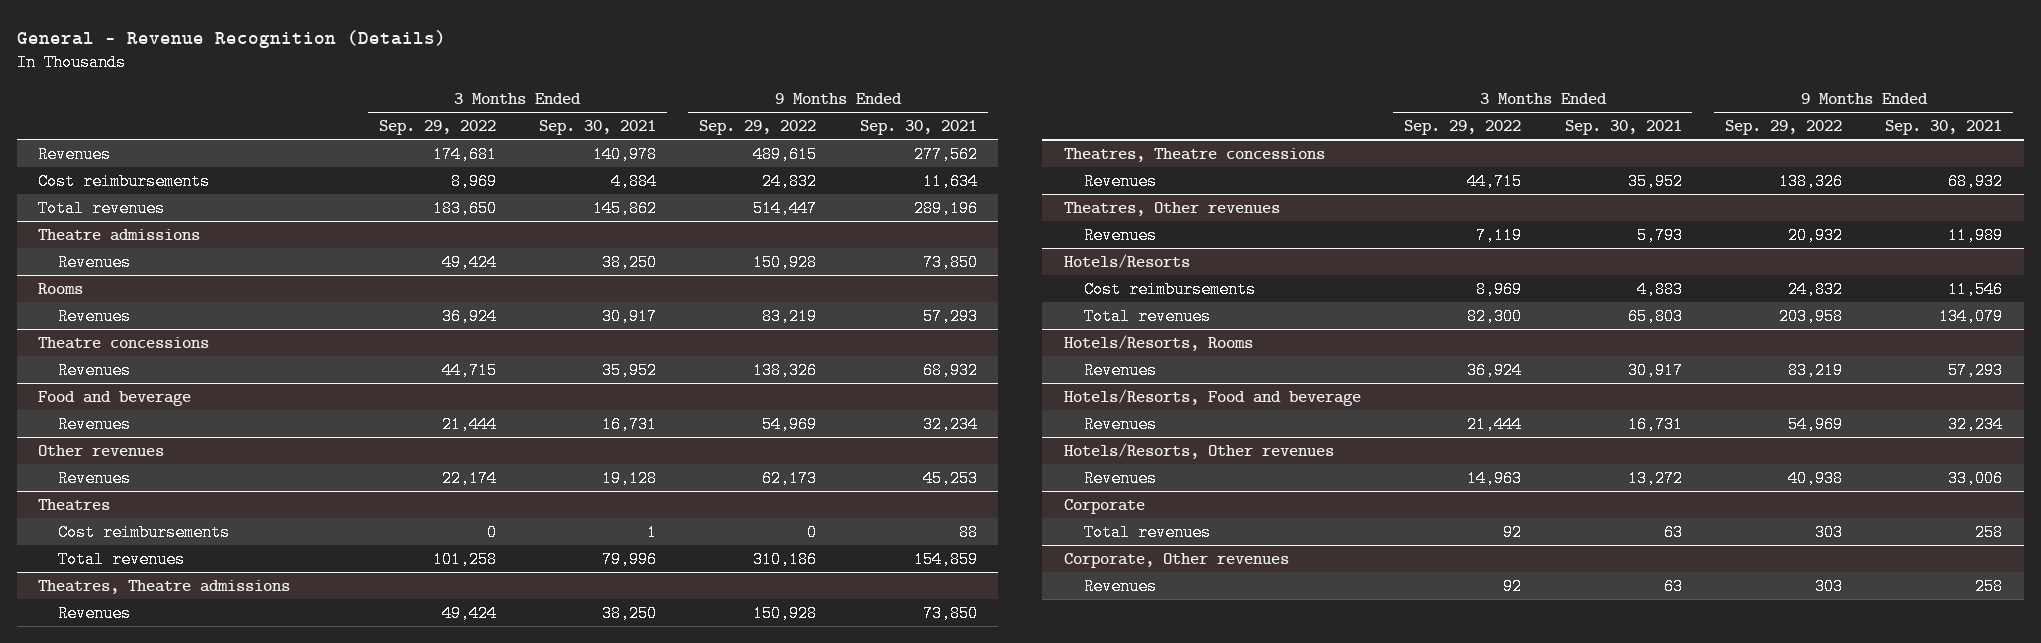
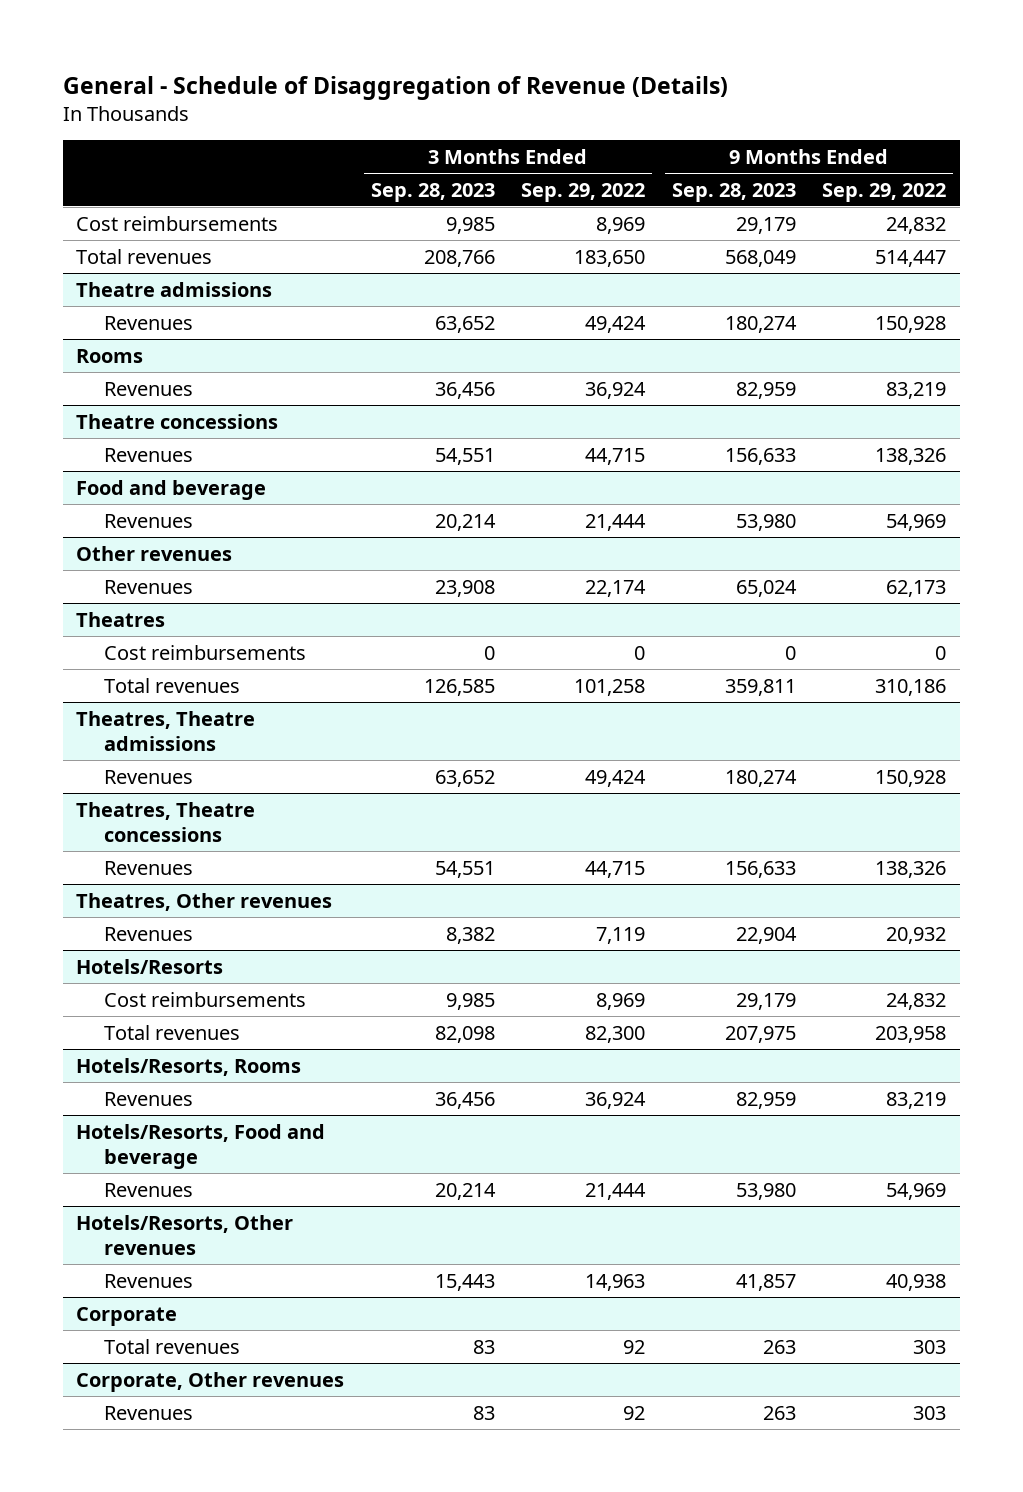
[16,29,446,48] General - Revenue Recognition (Details) -> [63,75,729,100] General - Schedule of Disaggregation of Revenue (Details)
[538,120,656,136] Sep. 30, 2021 -> none
[859,120,977,136] Sep. 30, 2021 -> none
none -> [370,182,495,202] Sep. 28, 2023
none -> [671,182,796,202] Sep. 28, 2023
[38,145,112,163] Revenues -> none

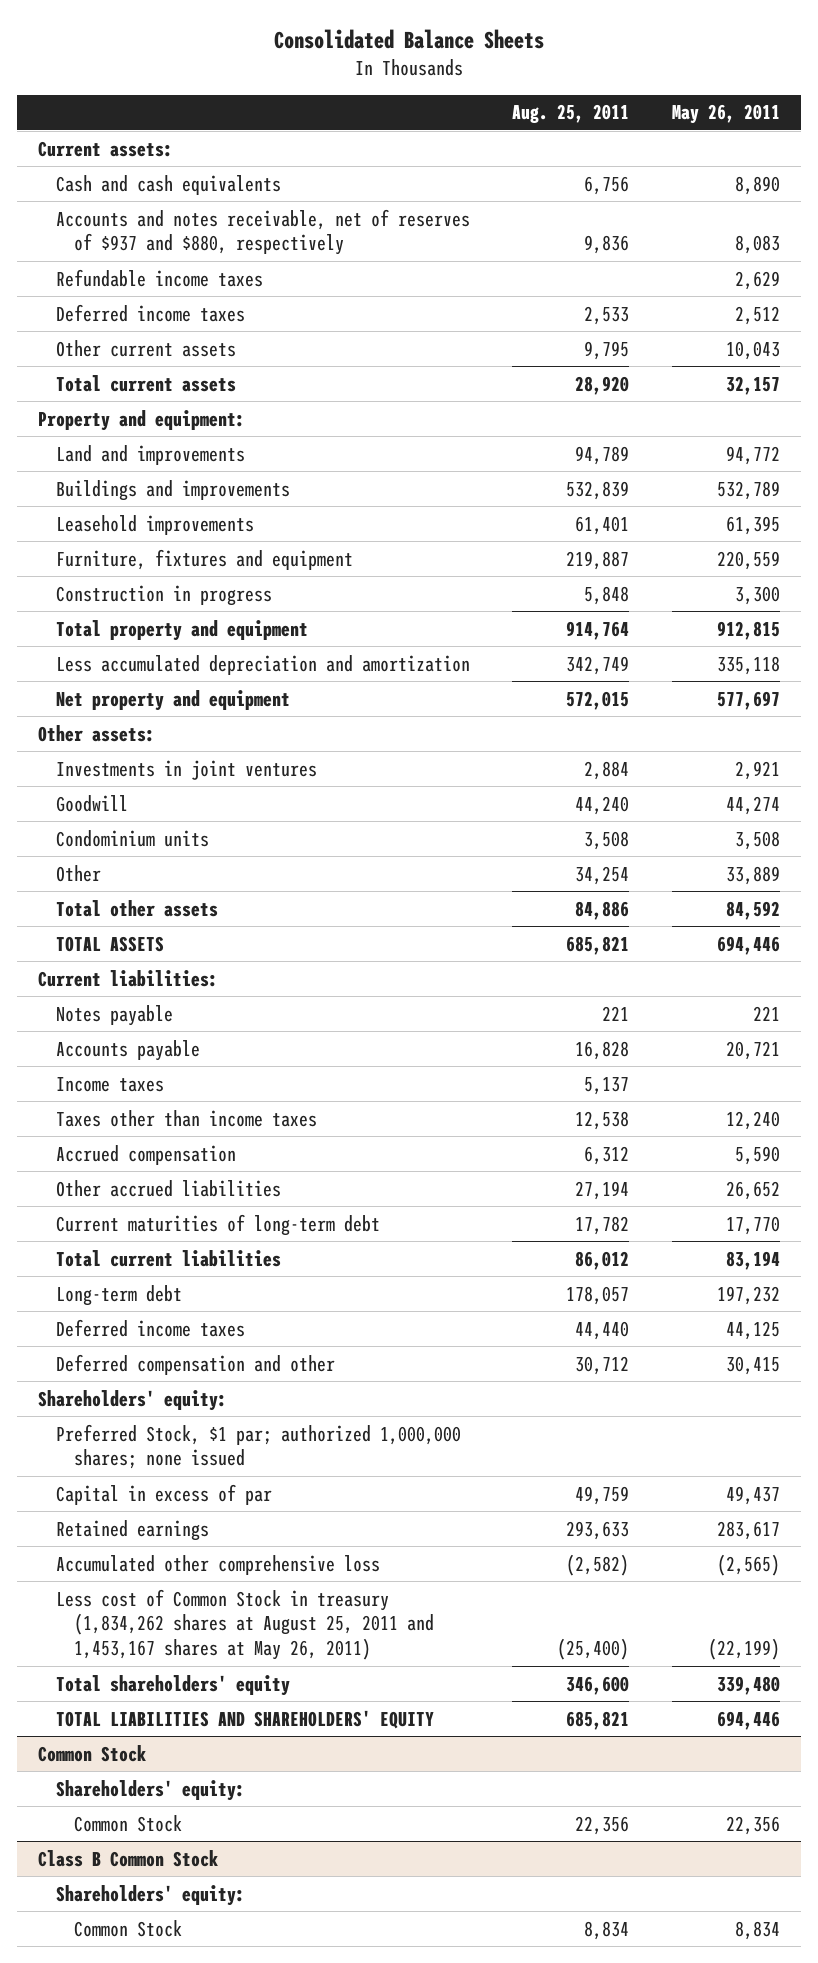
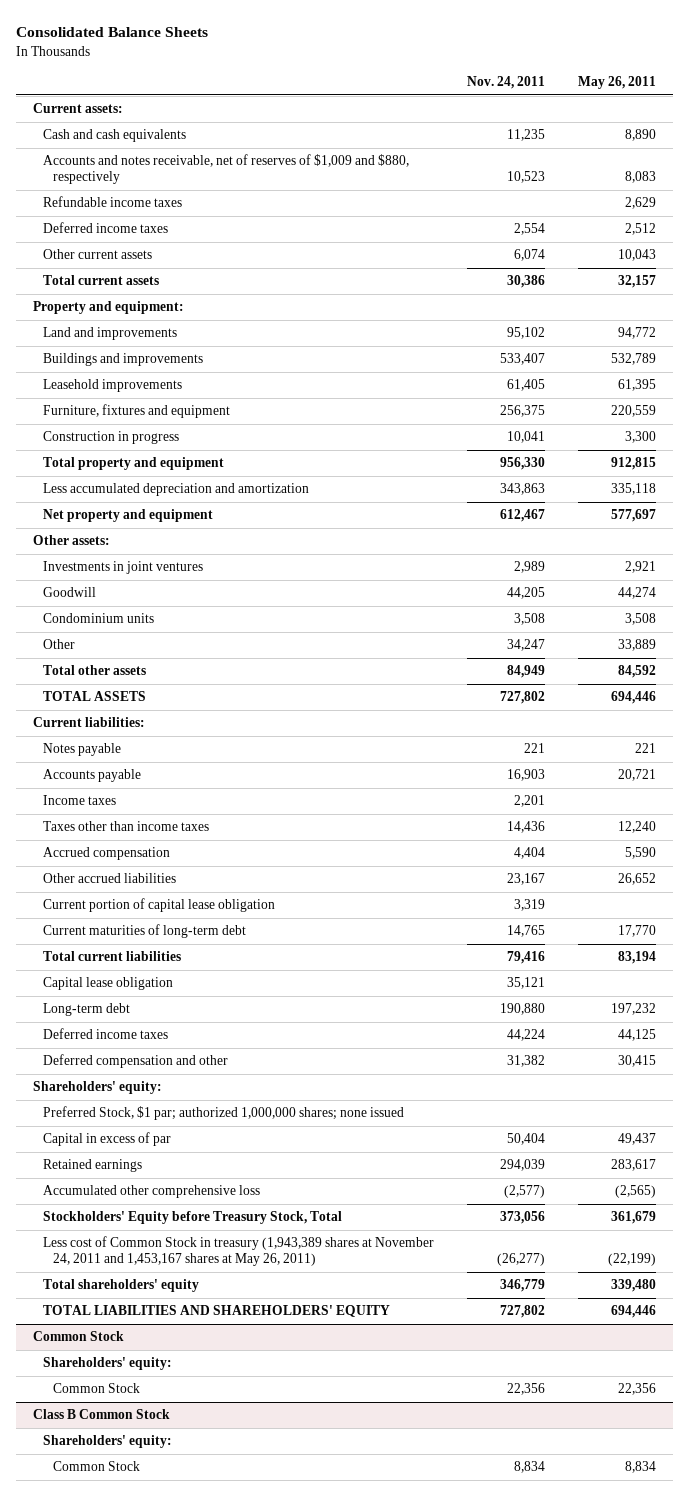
[512,104,630,124] Aug. 25, 2011 -> none
none -> [467,76,546,90] Nov. 24, 2011
[56,208,471,256] Accounts and notes receivable, net of reserves of $937 and $880, respectively -> [42,154,409,185] Accounts and notes receivable, net of reserves of $1,009 and $880, respectively
none -> [42,898,275,913] Current portion of capital lease obligation
none -> [42,977,173,991] Capital lease obligation
none -> [42,1211,342,1225] Stockholders' Equity before Treasury Stock, Total
[56,1588,435,1661] Less cost of Common Stock in treasury (1,834,262 shares at August 25, 2011 and 1,453,167 shares at May 26, 2011) -> [42,1236,434,1267] Less cost of Common Stock in treasury (1,943,389 shares at November 24, 2011 and 1,453,167 shares at May 26, 2011)

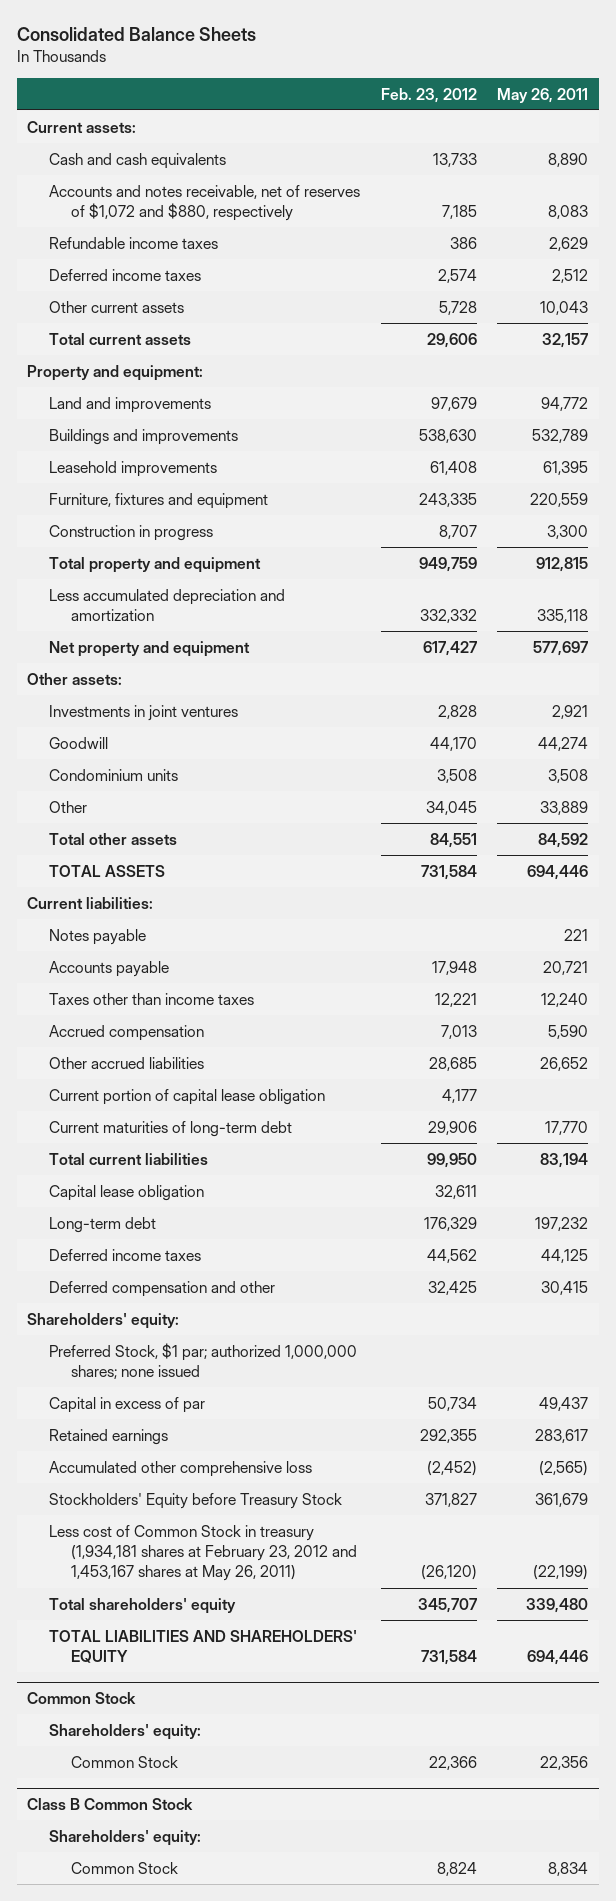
[467,76,546,90] Nov. 24, 2011 -> none
none -> [380,87,477,103] Feb. 23, 2012
[42,154,409,185] Accounts and notes receivable, net of reserves of $1,009 and $880, respectively -> [48,184,360,221] Accounts and notes receivable, net of reserves of $1,072 and $880, respectively
[42,795,116,806] Income taxes -> none
[42,1211,342,1225] Stockholders' Equity before Treasury Stock, Total -> [48,1492,342,1509] Stockholders' Equity before Treasury Stock
[42,1236,434,1267] Less cost of Common Stock in treasury (1,943,389 shares at November 24, 2011 and 1,453,167 shares at May 26, 2011) -> [48,1524,357,1582] Less cost of Common Stock in treasury (1,934,181 shares at February 23, 2012 and 1,453,167 shares at May 26, 2011)

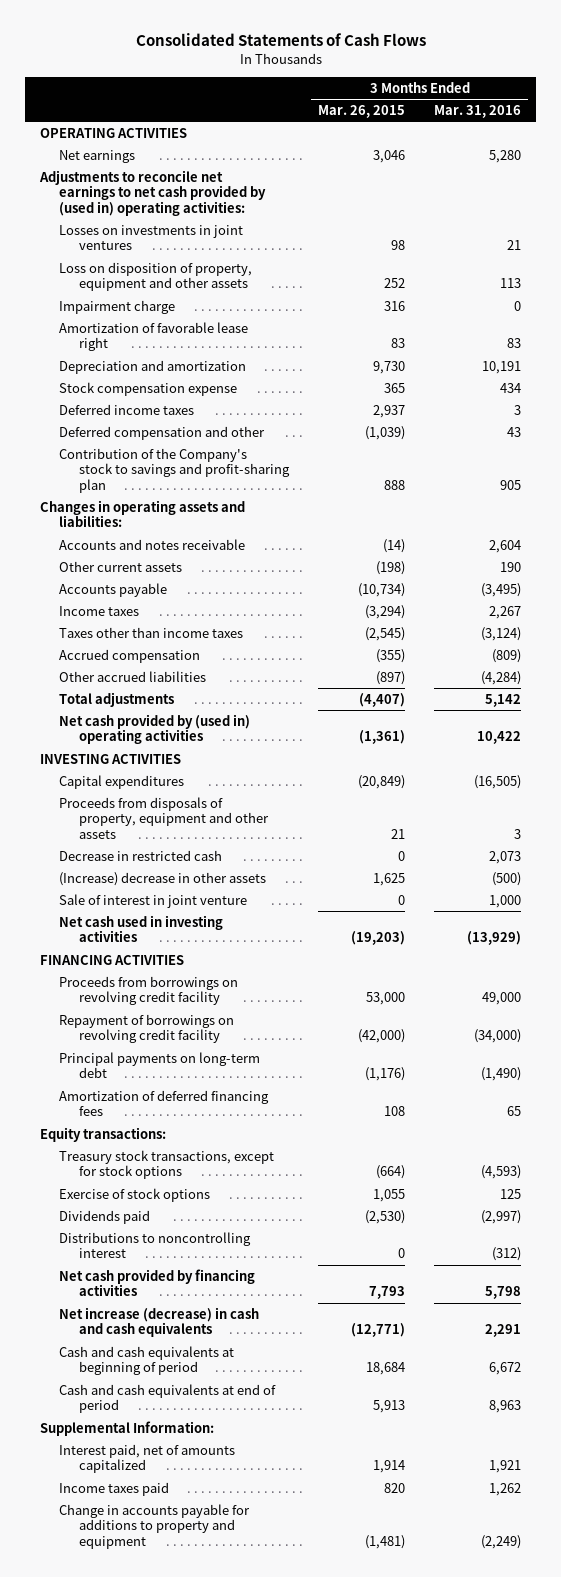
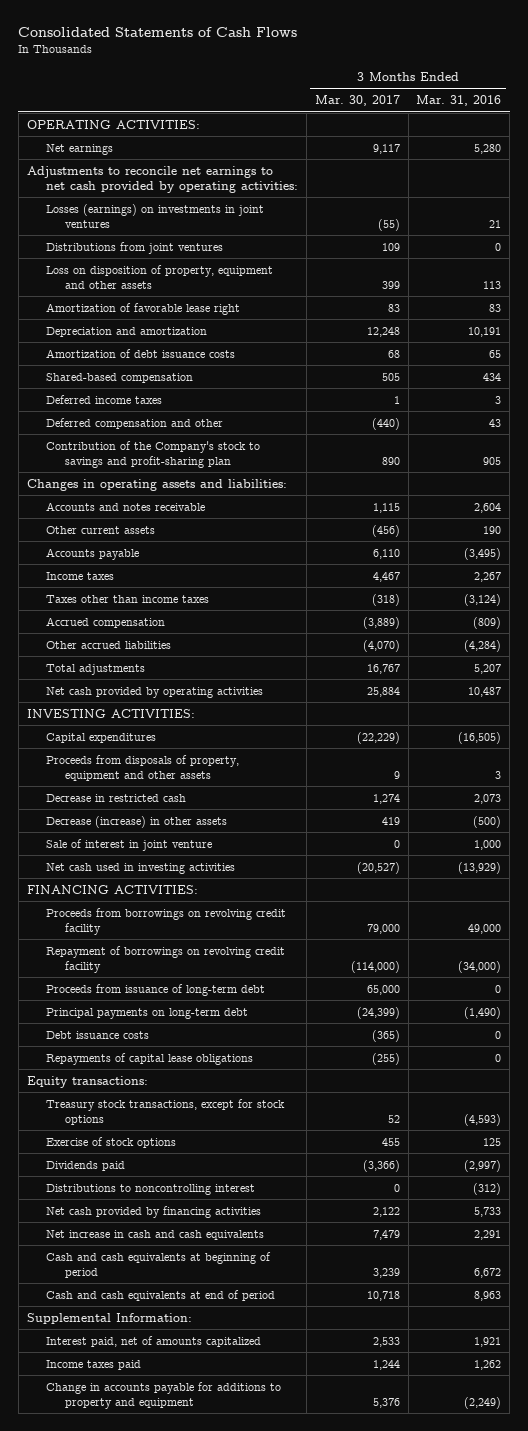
[317,105,405,119] Mar. 26, 2015 -> none
none -> [314,95,400,107] Mar. 30, 2017
[39,127,187,138] OPERATING ACTIVITIES -> [26,119,200,129] OPERATING ACTIVITIES:
[38,169,267,216] Adjustments to reconcile net earnings to net cash provided by (used in) operating activities: -> [26,165,298,193] Adjustments to reconcile net earnings to net cash provided by operating activities:
[59,224,244,251] Losses on investments in joint ventures -> [45,203,264,228] Losses (earnings) on investments in joint ventures
none -> [45,241,223,254] Distributions from joint ventures
[59,299,176,314] Impairment charge -> none
none -> [45,348,235,358] Amortization of debt issuance costs
[59,381,238,396] Stock compensation expense -> [45,372,193,383] Shared-based compensation
[485,693,522,707] 5,142 -> [474,663,502,674] 5,207
[59,713,251,745] Net cash provided by (used in) operating activities -> [45,686,263,698] Net cash provided by operating activities
[477,731,522,745] 10,422 -> [468,686,502,697] 10,487
[39,753,181,764] INVESTING ACTIVITIES -> [26,708,195,718] INVESTING ACTIVITIES:
[59,871,267,886] (Increase) decrease in other assets -> [45,815,227,828] Decrease (increase) in other assets
[39,954,184,965] FINANCING ACTIVITIES -> [26,884,198,894] FINANCING ACTIVITIES:
none -> [45,983,265,996] Proceeds from issuance of long-term debt
[59,1089,270,1117] Amortization of deferred financing fees -> none
none -> [45,1030,149,1039] Debt issuance costs
none -> [45,1052,253,1065] Repayments of capital lease obligations
[485,1286,522,1300] 5,798 -> [474,1206,502,1217] 5,733
[59,1306,260,1338] Net increase (decrease) in cash and cash equivalents -> [45,1229,264,1240] Net increase in cash and cash equivalents

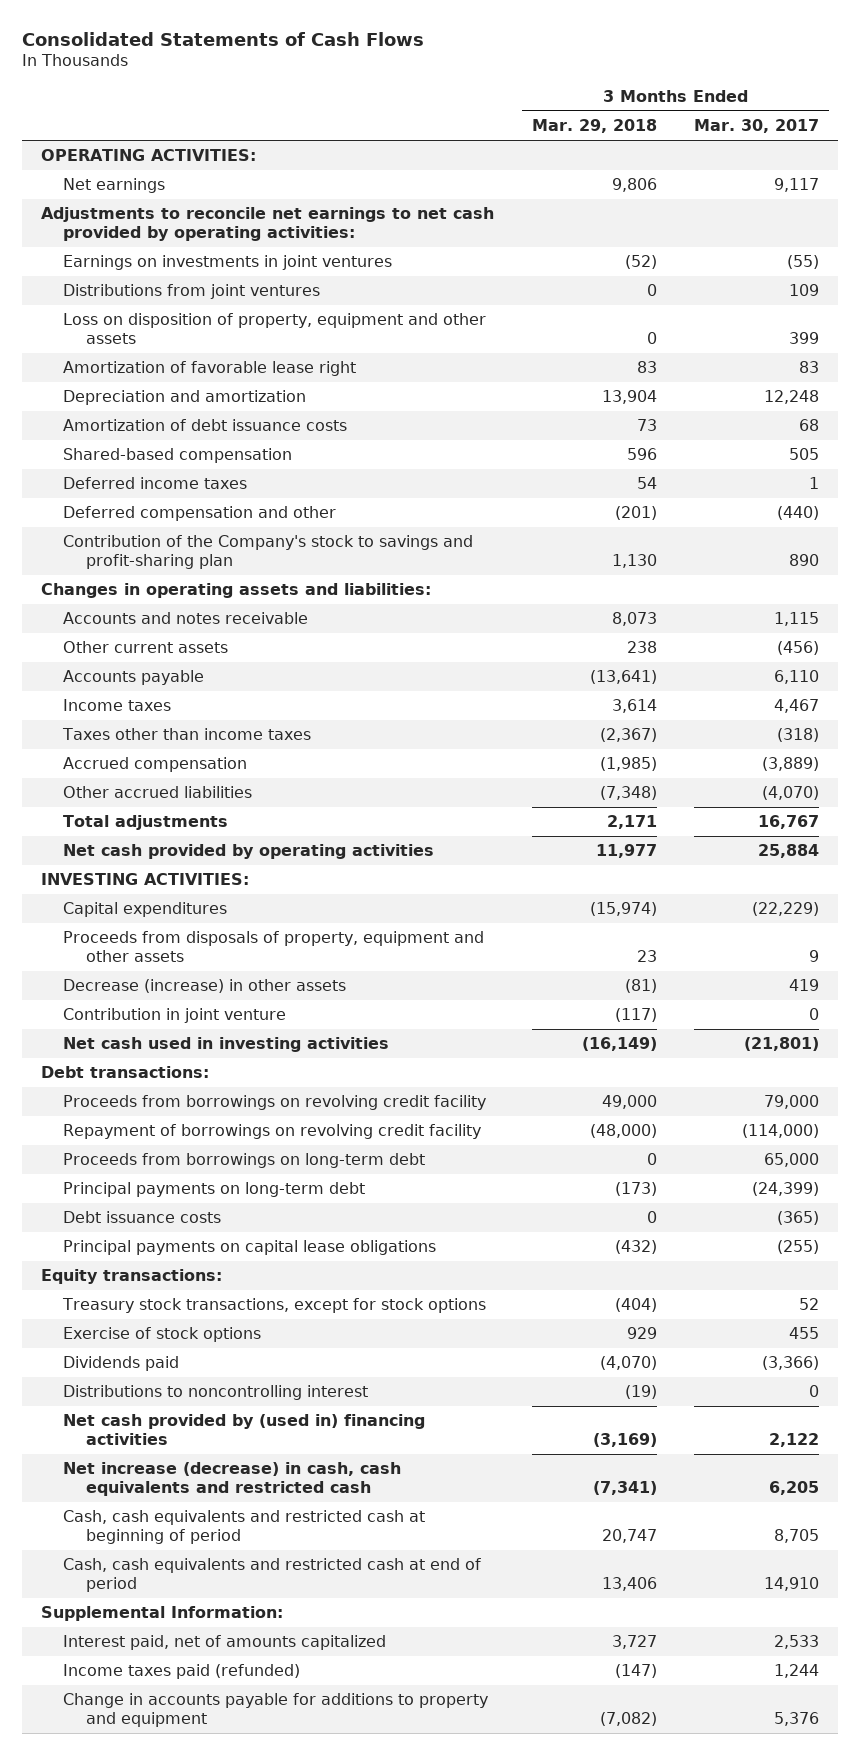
[416,95,502,107] Mar. 31, 2016 -> none
none -> [531,119,657,134] Mar. 29, 2018
[45,203,264,228] Losses (earnings) on investments in joint ventures -> [63,255,393,271] Earnings on investments in joint ventures
[45,793,186,802] Decrease in restricted cash -> none
[45,838,212,851] Sale of interest in joint venture -> none
[26,884,198,894] FINANCING ACTIVITIES: -> none
none -> [63,1008,287,1024] Contribution in joint venture
[356,861,400,874] (20,527) -> [744,1037,820,1052] (21,801)
none -> [40,1066,209,1079] Debt transactions:
[45,983,265,996] Proceeds from issuance of long-term debt -> [63,1153,426,1169] Proceeds from borrowings on long-term debt
[45,1052,253,1065] Repayments of capital lease obligations -> [63,1240,437,1256] Principal payments on capital lease obligations
[45,1205,261,1218] Net cash provided by financing activities -> [63,1414,426,1445] Net cash provided by (used in) financing activities
[45,1229,264,1240] Net increase in cash and cash equivalents -> [63,1462,402,1496] Net increase (decrease) in cash, cash equivalents and restricted cash
[372,1229,400,1240] 7,479 -> [769,1480,820,1495] 6,205
[45,1251,271,1278] Cash and cash equivalents at beginning of period -> [63,1510,426,1544] Cash, cash equivalents and restricted cash at beginning of period
[372,1267,400,1278] 3,239 -> [774,1528,820,1543] 8,705
[45,1289,275,1301] Cash and cash equivalents at end of period -> [63,1558,482,1592] Cash, cash equivalents and restricted cash at end of period
[366,1290,400,1301] 10,718 -> [764,1576,820,1591] 14,910
[45,1359,141,1370] Income taxes paid -> [63,1664,301,1680] Income taxes paid (refunded)

